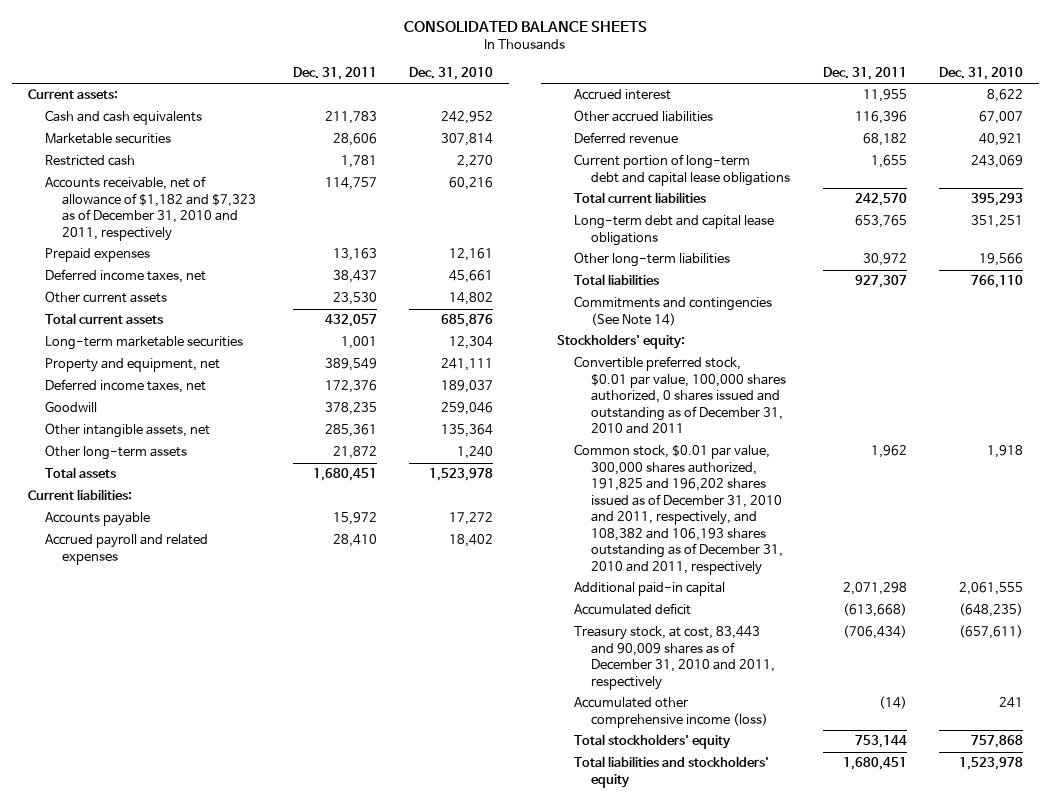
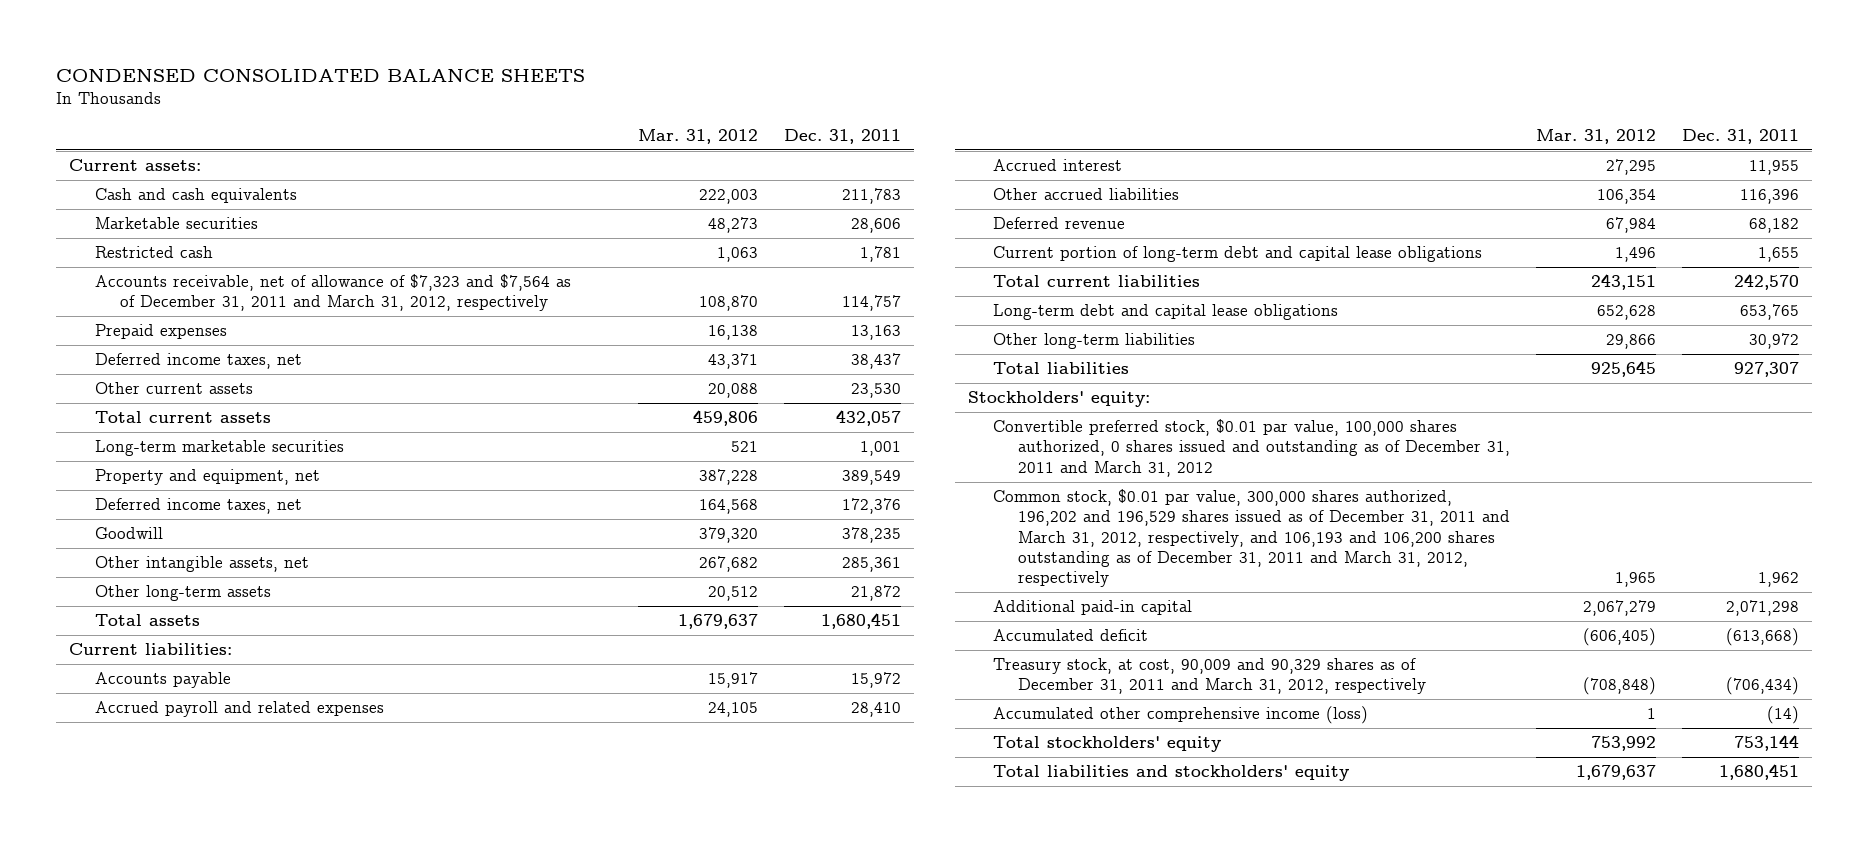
[404,20,648,32] CONSOLIDATED BALANCE SHEETS -> [56,68,586,82] CONDENSED CONSOLIDATED BALANCE SHEETS
[409,67,494,81] Dec. 31, 2010 -> none
none -> [637,128,758,144] Mar. 31, 2012
[44,176,256,241] Accounts receivable, net of allowance of $1,182 and $7,323 as of December 31, 2010 and 2011, respectively -> [94,274,571,312] Accounts receivable, net of allowance of $7,323 and $7,564 as of December 31, 2011 and March 31, 2012, respectively
[574,296,773,326] Commitments and contingencies (See Note 14) -> none
[574,356,787,435] Convertible preferred stock, $0.01 par value, 100,000 shares authorized, 0 shares issued and outstanding as of December 31, 2010 and 2011 -> [993,419,1511,477] Convertible preferred stock, $0.01 par value, 100,000 shares authorized, 0 shares issued and outstanding as of December 31, 2011 and March 31, 2012
[574,444,784,575] Common stock, $0.01 par value, 300,000 shares authorized, 191,825 and 196,202 shares issued as of December 31, 2010 and 2011, respectively, and 108,382 and 106,193 shares outstanding as of December 31, 2010 and 2011, respectively -> [993,489,1511,588] Common stock, $0.01 par value, 300,000 shares authorized, 196,202 and 196,529 shares issued as of December 31, 2011 and March 31, 2012, respectively, and 106,193 and 106,200 shares outstanding as of December 31, 2011 and March 31, 2012, respectively
[574,626,776,690] Treasury stock, at cost, 83,443 and 90,009 shares as of December 31, 2010 and 2011, respectively -> [993,658,1427,695] Treasury stock, at cost, 90,009 and 90,329 shares as of December 31, 2011 and March 31, 2012, respectively

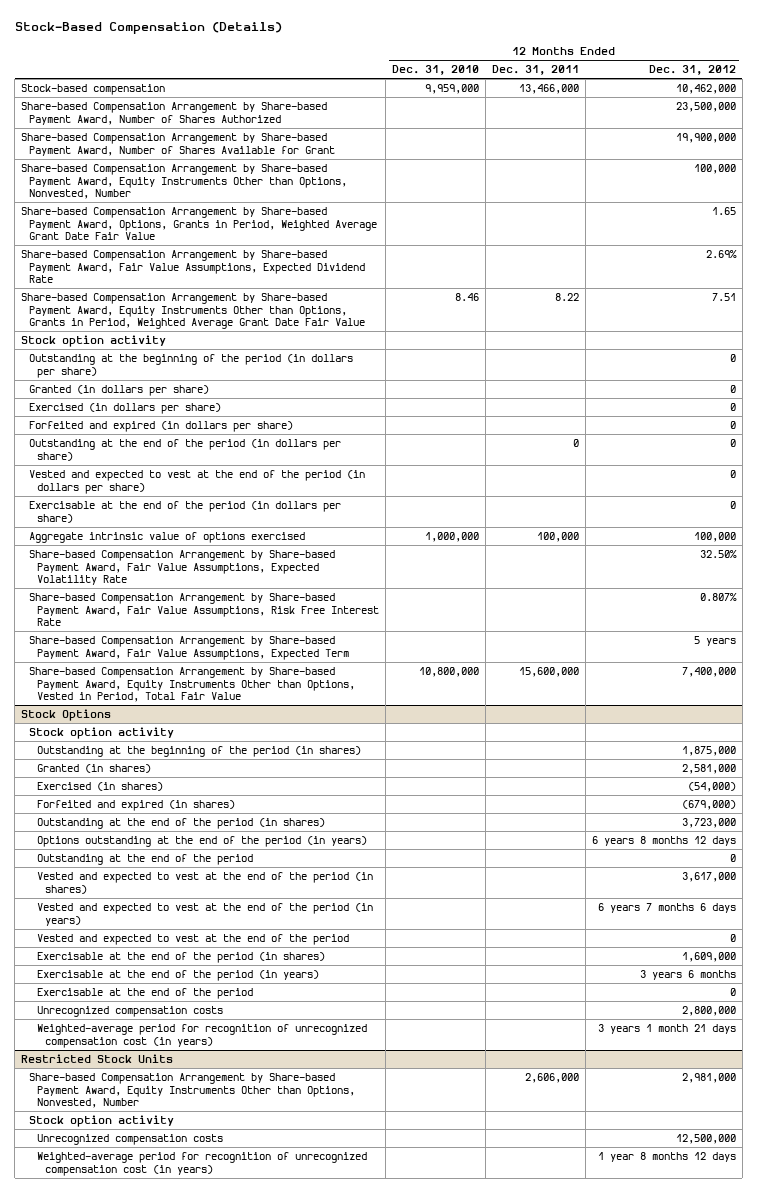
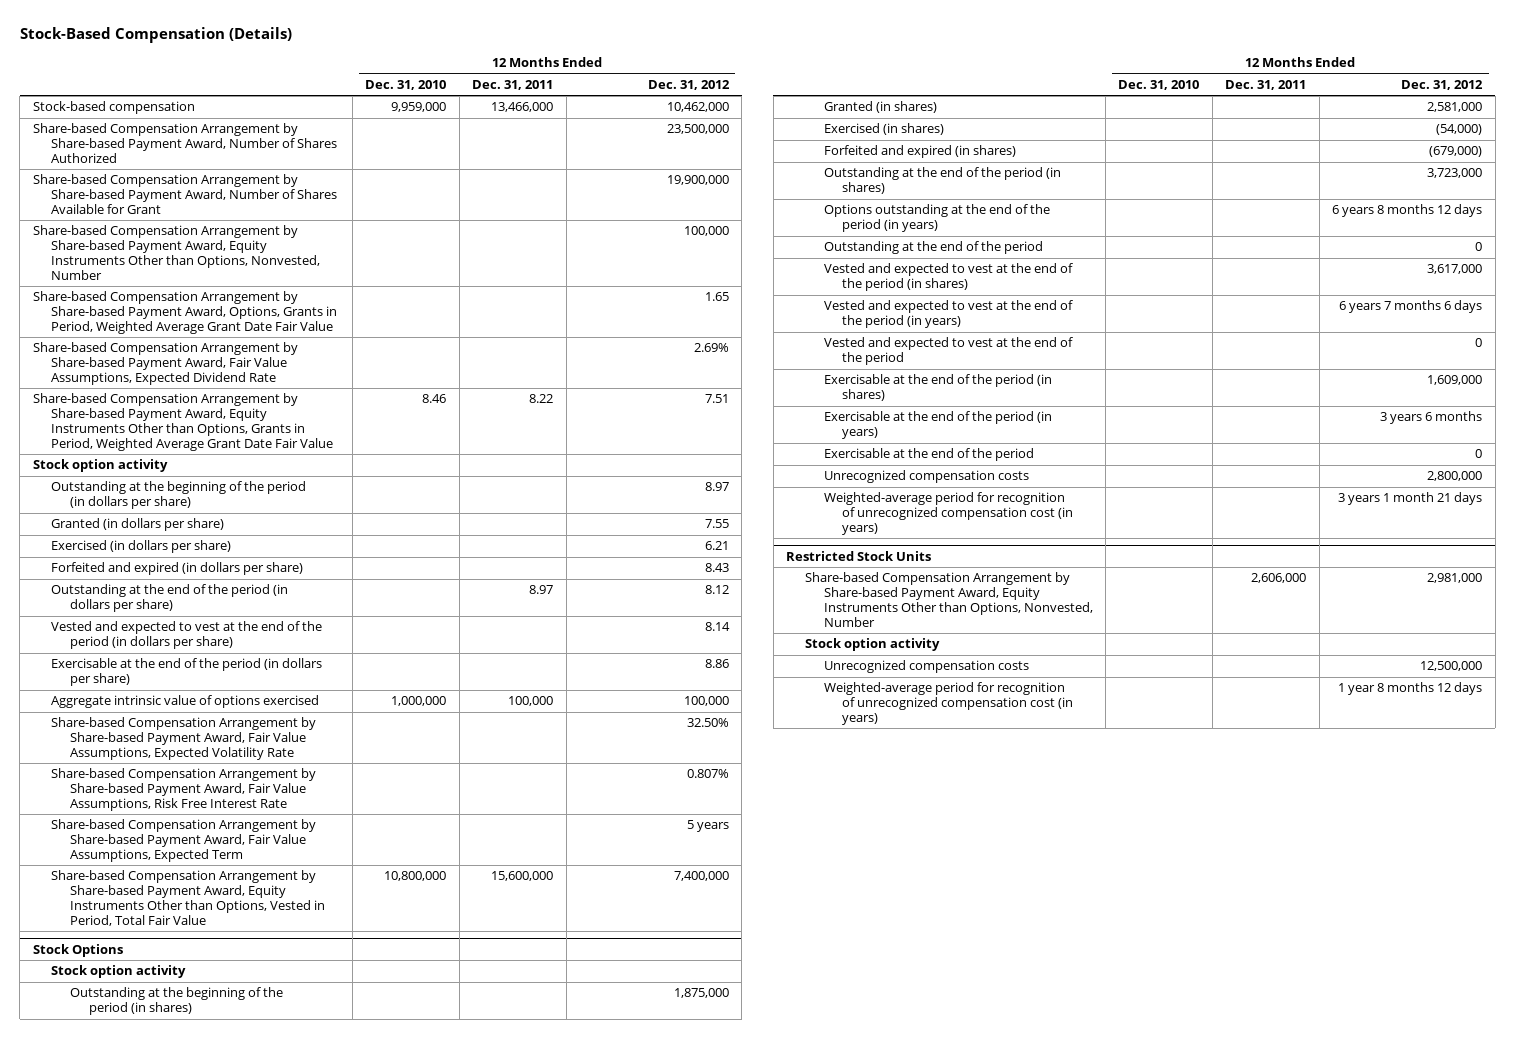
[730,354,737,363] 0 -> [705,482,730,492] 8.97
[730,385,737,394] 0 -> [705,519,730,529] 7.55
[730,403,737,412] 0 -> [705,541,730,551] 6.21
[730,421,737,430] 0 -> [705,563,730,573] 8.43
[573,439,580,448] 0 -> [529,585,554,595] 8.97
[730,439,737,448] 0 -> [705,585,730,595] 8.12
[730,470,737,479] 0 -> [705,622,731,632] 8.14
[730,501,737,510] 0 -> [705,659,730,669] 8.86

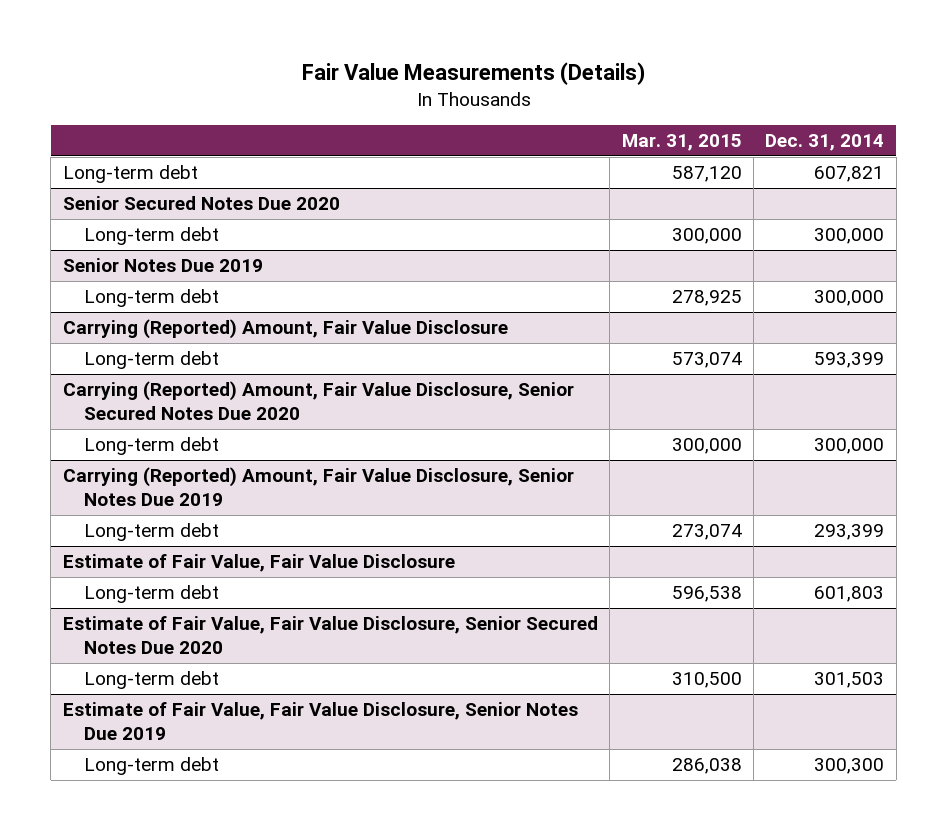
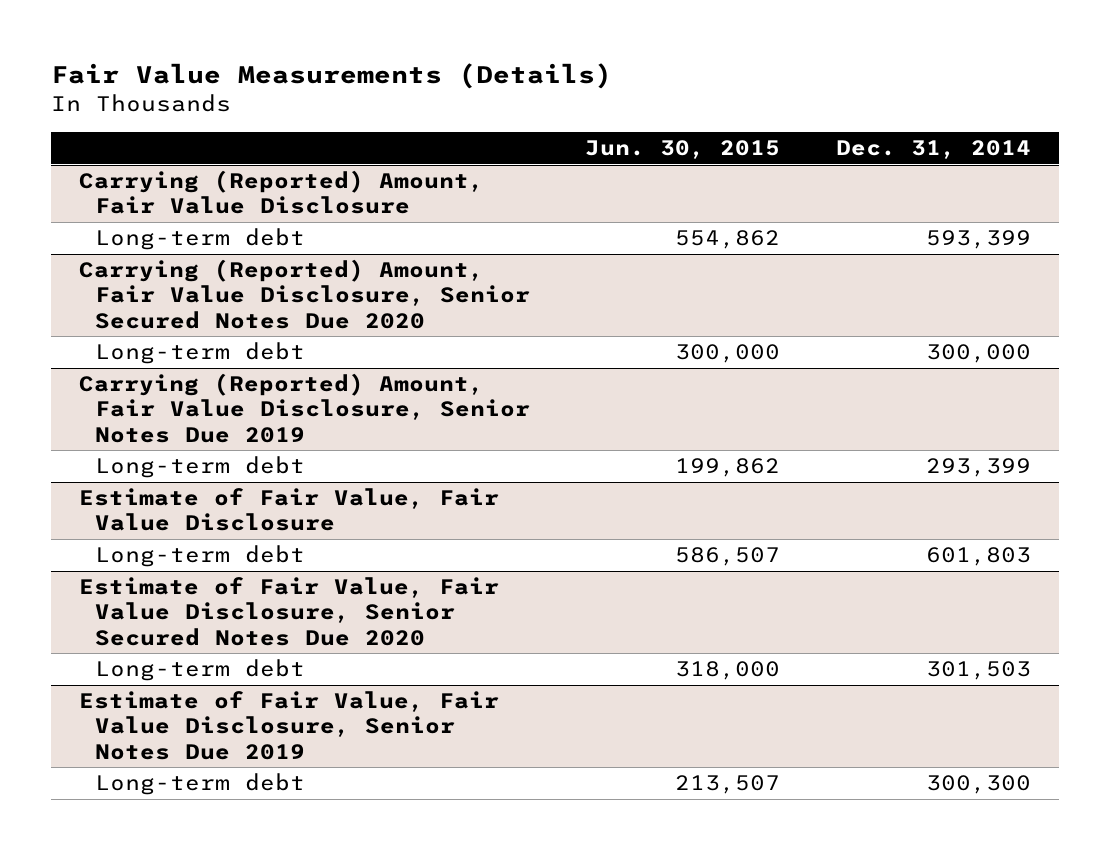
[621,134,742,152] Mar. 31, 2015 -> none
none -> [585,140,781,160] Jun. 30, 2015
[62,165,198,184] Long-term debt -> none
[62,196,340,211] Senior Secured Notes Due 2020 -> none
[84,227,220,246] Long-term debt -> none
[62,258,263,273] Senior Notes Due 2019 -> none
[84,289,220,308] Long-term debt -> none

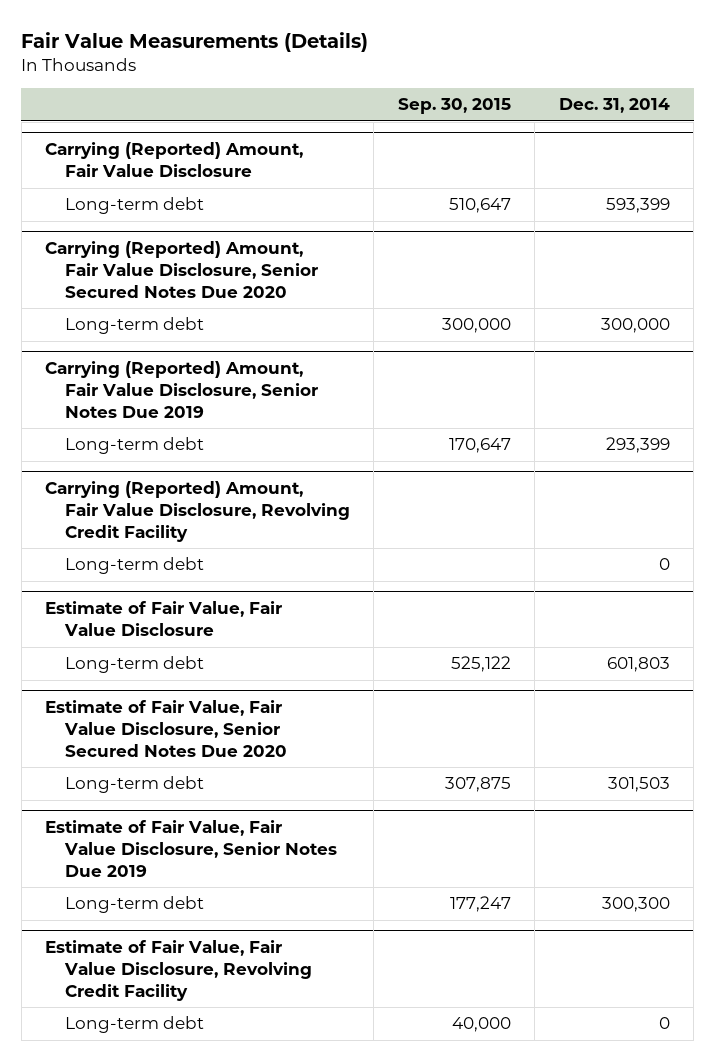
[585,140,781,160] Jun. 30, 2015 -> none
none -> [397,98,511,115] Sep. 30, 2015
none -> [45,481,351,542] Carrying (Reported) Amount, Fair Value Disclosure, Revolving Credit Facility
none -> [65,557,205,575] Long-term debt
none -> [45,940,313,1001] Estimate of Fair Value, Fair Value Disclosure, Revolving Credit Facility
none -> [65,1016,205,1034] Long-term debt

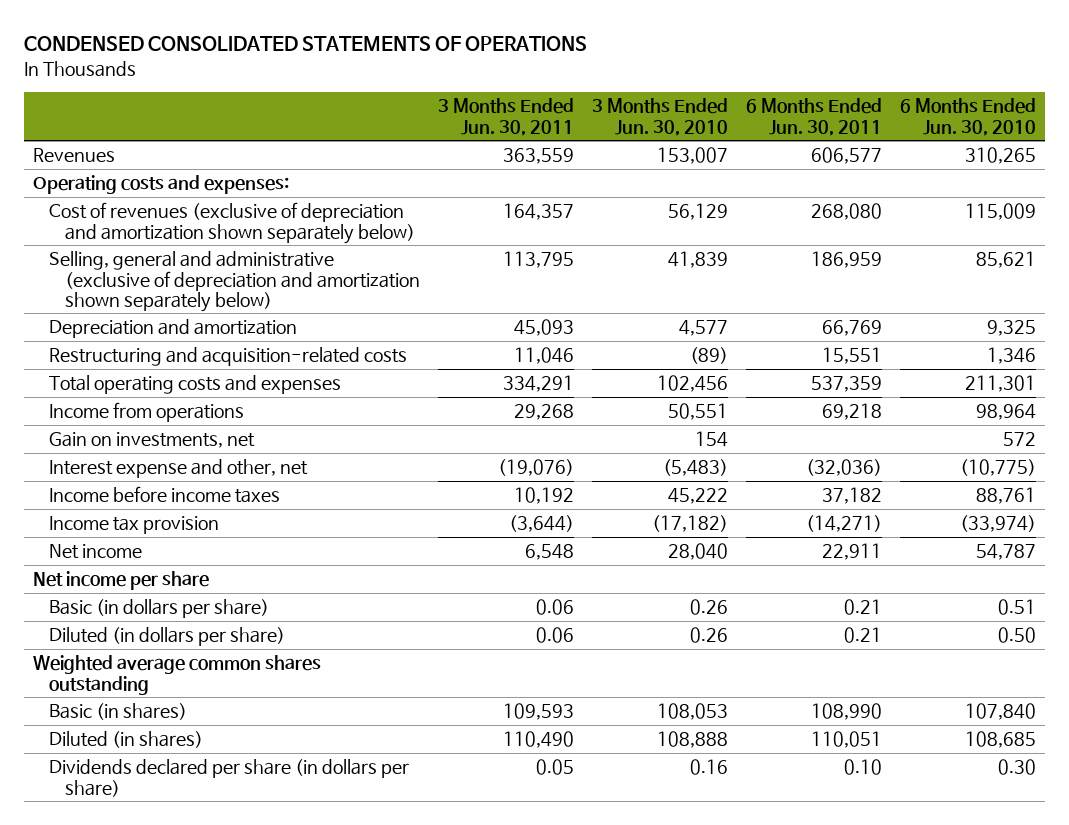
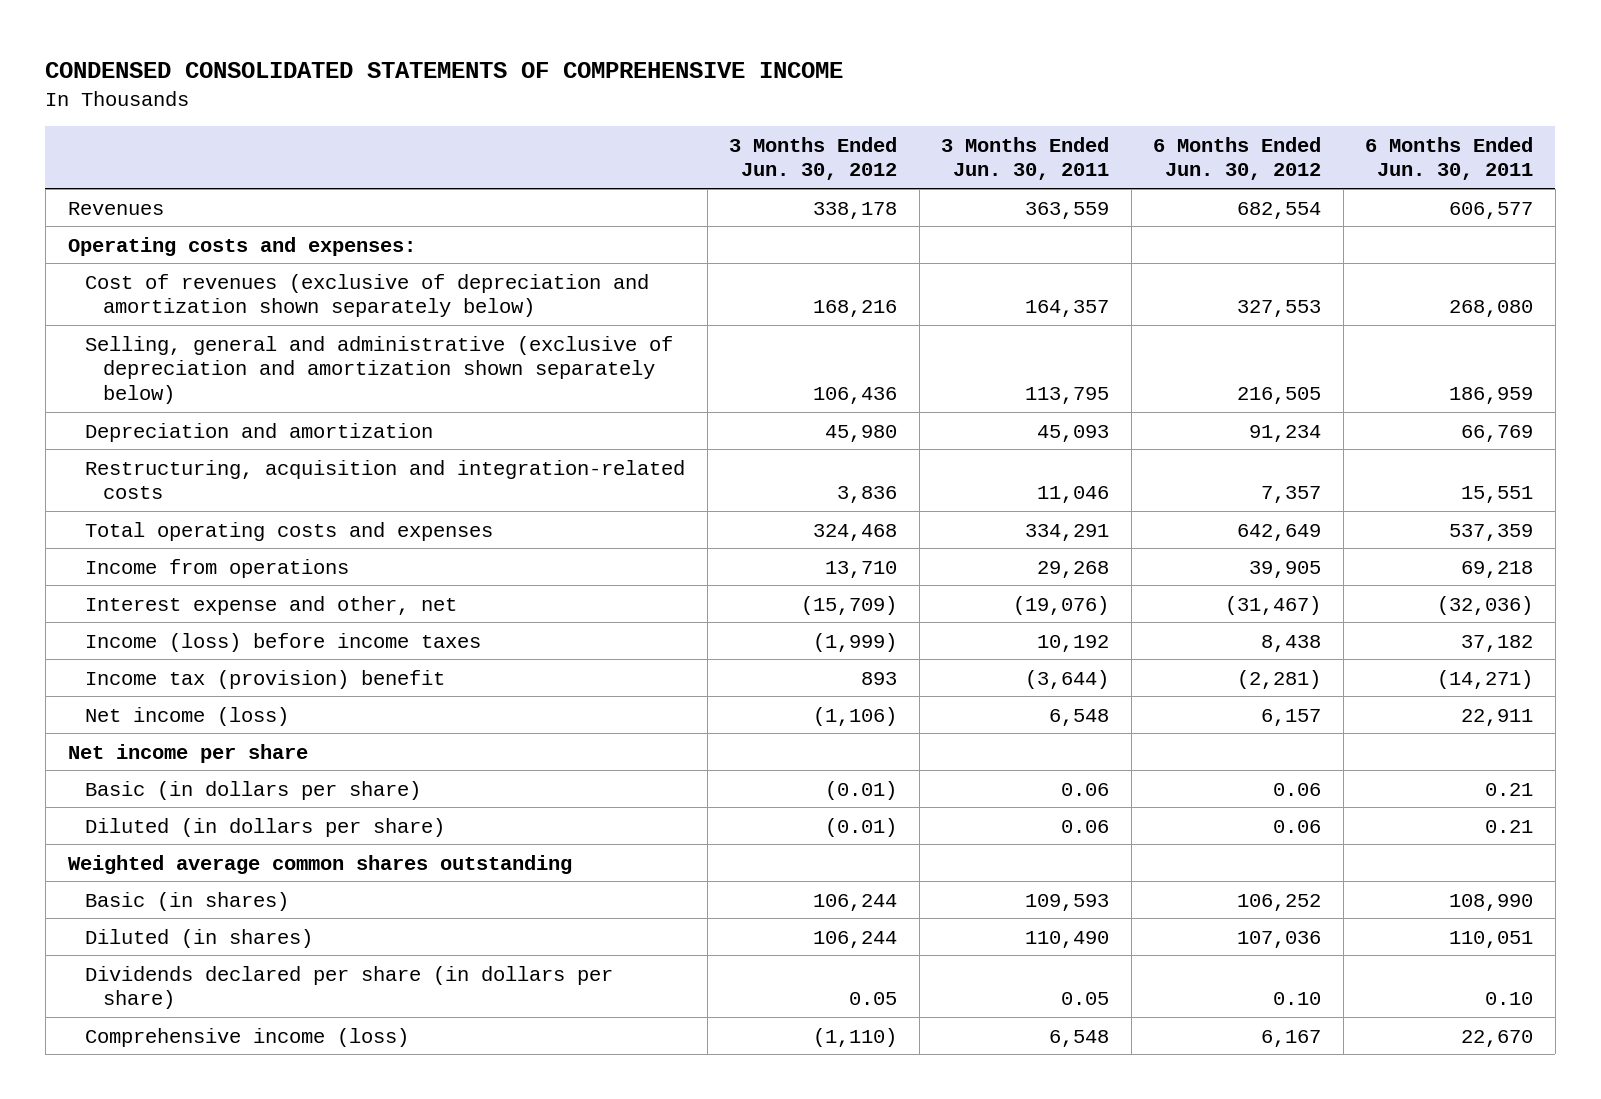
[23,35,587,51] CONDENSED CONSOLIDATED STATEMENTS OF OPERATIONS -> [45,61,844,78] CONDENSED CONSOLIDATED STATEMENTS OF COMPREHENSIVE INCOME
[592,98,729,136] 3 Months Ended Jun. 30, 2010 -> none
[900,98,1037,136] 6 Months Ended Jun. 30, 2010 -> none
none -> [729,136,898,181] 3 Months Ended Jun. 30, 2012
none -> [1153,136,1322,181] 6 Months Ended Jun. 30, 2012
[48,347,407,367] Restructuring and acquisition-related costs -> [85,459,686,500] Restructuring, acquisition and integration-related costs
[48,432,255,449] Gain on investments, net -> none
[48,486,280,504] Income before income taxes -> [85,632,482,652] Income (loss) before income taxes
[48,516,219,535] Income tax provision -> [85,669,446,689] Income tax (provision) benefit
[48,544,142,560] Net income -> [85,706,290,726] Net income (loss)
none -> [85,1027,410,1047] Comprehensive income (loss)

